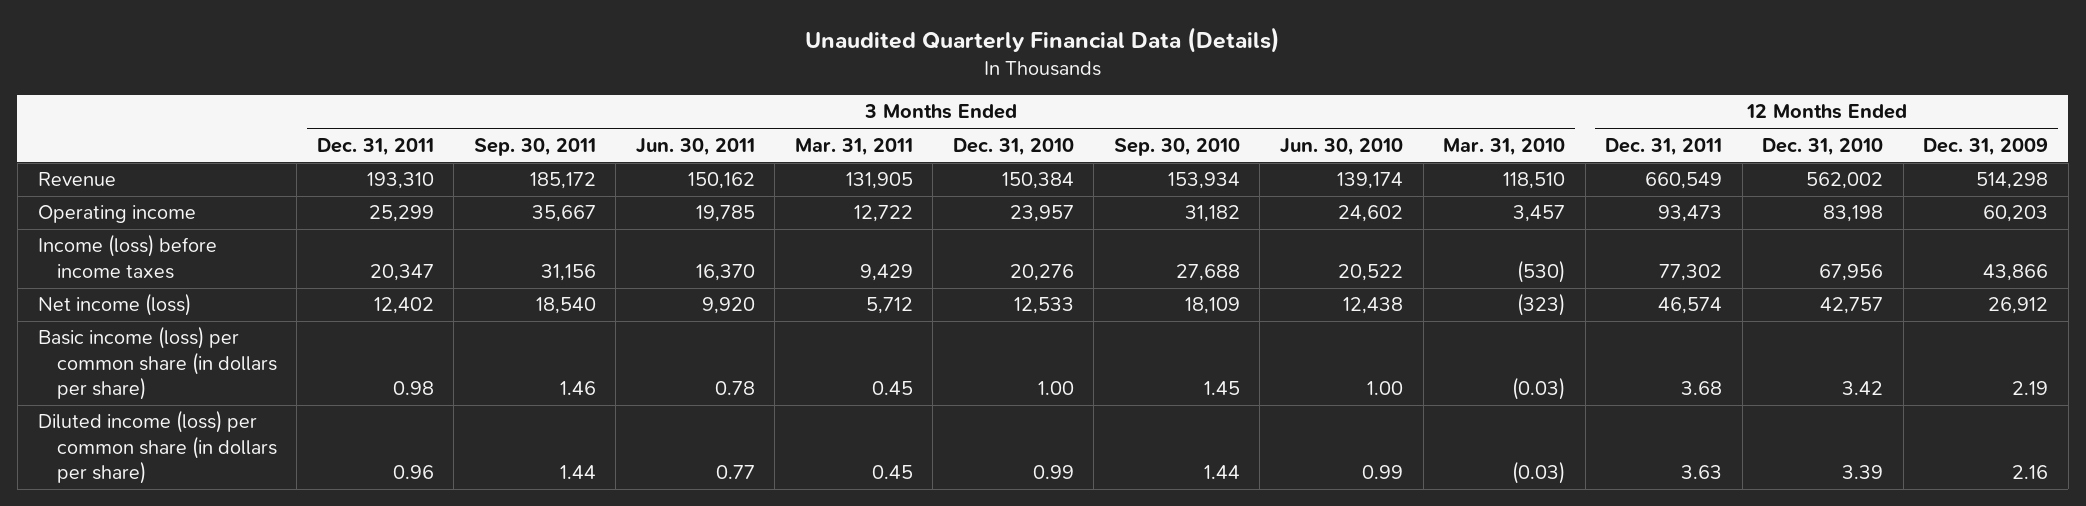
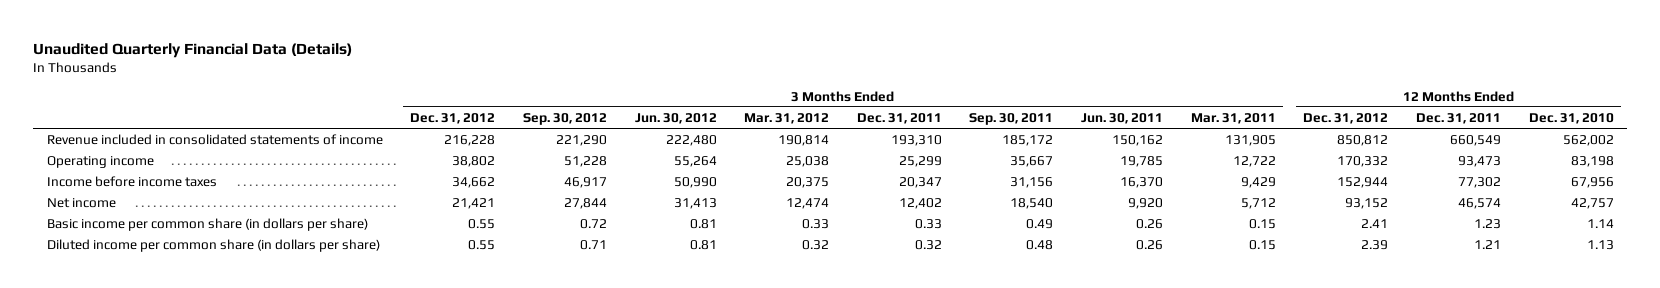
[952,137,1074,156] Dec. 31, 2010 -> none
[1113,137,1240,156] Sep. 30, 2010 -> none
[1279,137,1403,156] Jun. 30, 2010 -> none
[1443,137,1566,156] Mar. 31, 2010 -> none
[1923,137,2049,156] Dec. 31, 2009 -> none
none -> [410,113,496,125] Dec. 31, 2012
none -> [522,113,607,126] Sep. 30, 2012
none -> [634,113,717,125] Jun. 30, 2012
none -> [744,113,830,125] Mar. 31, 2012
none -> [1303,113,1389,125] Dec. 31, 2012
[37,172,116,187] Revenue -> [46,134,383,146] Revenue included in consolidated statements of income
[37,234,217,279] Income (loss) before income taxes -> [46,176,217,188] Income before income taxes
[37,293,191,317] Net income (loss) -> [46,198,116,209] Net income
[37,326,277,401] Basic income (loss) per common share (in dollars per share) -> [46,218,368,232] Basic income per common share (in dollars per share)
[392,381,434,396] 0.98 -> [914,219,942,230] 0.33
[559,381,596,396] 1.46 -> [1026,219,1054,230] 0.49
[714,381,755,396] 0.78 -> [1136,219,1164,230] 0.26
[871,381,913,396] 0.45 -> [1248,219,1276,230] 0.15
[1681,381,1723,396] 3.68 -> [1474,219,1502,230] 1.23
[1842,381,1884,396] 3.42 -> [1586,219,1614,229] 1.14
[37,410,277,485] Diluted income (loss) per common share (in dollars per share) -> [46,239,380,253] Diluted income per common share (in dollars per share)
[392,465,434,480] 0.96 -> [914,240,942,251] 0.32
[559,465,596,480] 1.44 -> [1026,240,1054,251] 0.48
[715,465,755,480] 0.77 -> [1136,240,1164,251] 0.26
[871,465,913,480] 0.45 -> [1248,240,1276,251] 0.15
[1681,465,1723,480] 3.63 -> [1474,240,1502,250] 1.21
[1842,465,1884,480] 3.39 -> [1586,240,1614,251] 1.13

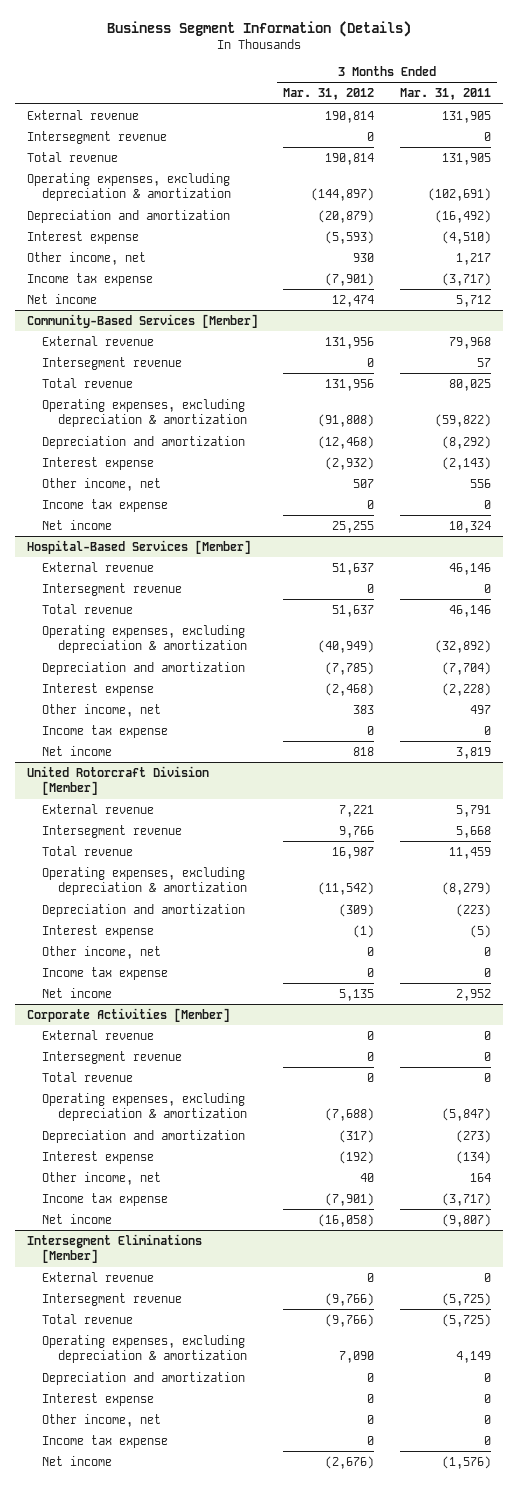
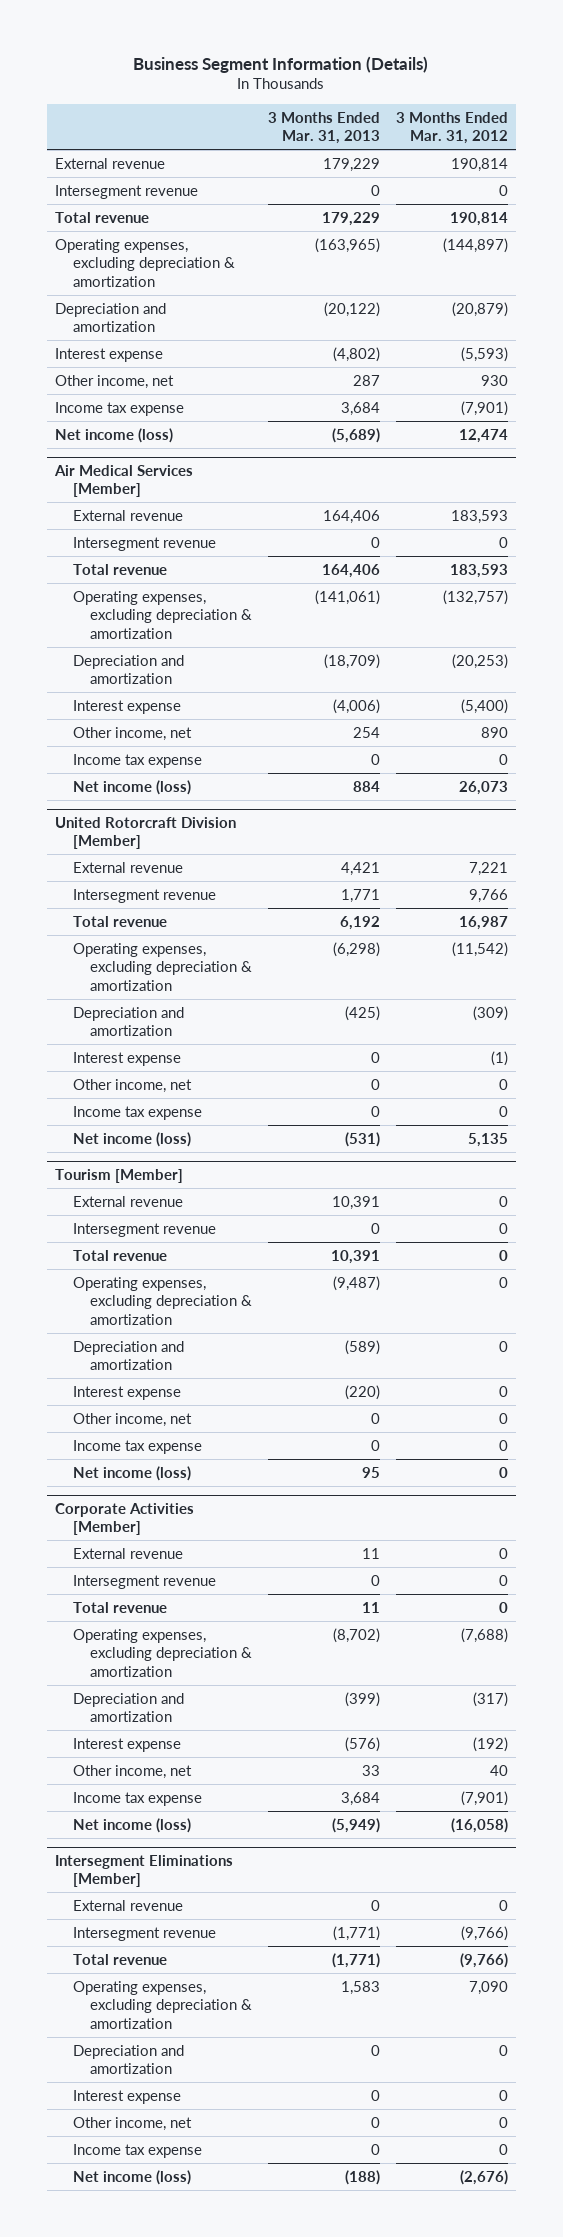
[399,88,491,101] Mar. 31, 2011 -> none
none -> [268,111,381,144] 3 Months Ended Mar. 31, 2013
[27,313,259,328] Community-Based Services [Member] -> none
[42,356,183,370] Intersegment revenue -> none
[42,377,134,388] Total revenue -> none
[42,398,247,428] Operating expenses, excluding depreciation & amortization -> none
[42,435,246,449] Depreciation and amortization -> none
[42,456,155,470] Interest expense -> none
[42,477,162,491] Other income, net -> none
[42,498,169,512] Income tax expense -> none
[42,519,113,530] Net income -> none
[27,539,252,554] Hospital-Based Services [Member] -> none
[42,561,155,572] External revenue -> none
[27,293,98,304] Net income -> [54,427,173,443] Net income (loss)
none -> [53,464,193,498] Air Medical Services [Member]
[325,336,375,349] 131,956 -> [450,509,508,524] 183,593
[332,604,375,617] 51,637 -> [449,563,508,578] 183,593
[318,640,375,654] (40,949) -> [442,589,508,605] (132,757)
[325,661,375,675] (7,785) -> [451,653,508,669] (20,253)
[325,682,375,696] (2,468) -> [460,698,508,714] (5,400)
[353,704,375,714] 383 -> [480,726,508,738] 890
[42,745,113,756] Net income -> [72,779,191,795] Net income (loss)
[353,746,375,756] 818 -> [458,780,508,795] 26,073
[42,987,113,998] Net income -> [72,1131,191,1147] Net income (loss)
none -> [54,1168,183,1183] Tourism [Member]
none -> [72,1195,183,1207] External revenue
none -> [72,1222,216,1237] Intersegment revenue
none -> [72,1249,167,1261] Total revenue
none -> [72,1276,253,1325] Operating expenses, excluding depreciation & amortization
none -> [72,1340,184,1371] Depreciation and amortization
none -> [72,1385,181,1400] Interest expense
none -> [72,1412,192,1427] Other income, net
none -> [72,1439,202,1454] Income tax expense
none -> [72,1465,191,1481] Net income (loss)
[42,1213,113,1224] Net income -> [72,1817,191,1833] Net income (loss)
[42,1455,113,1466] Net income -> [72,2169,191,2185] Net income (loss)

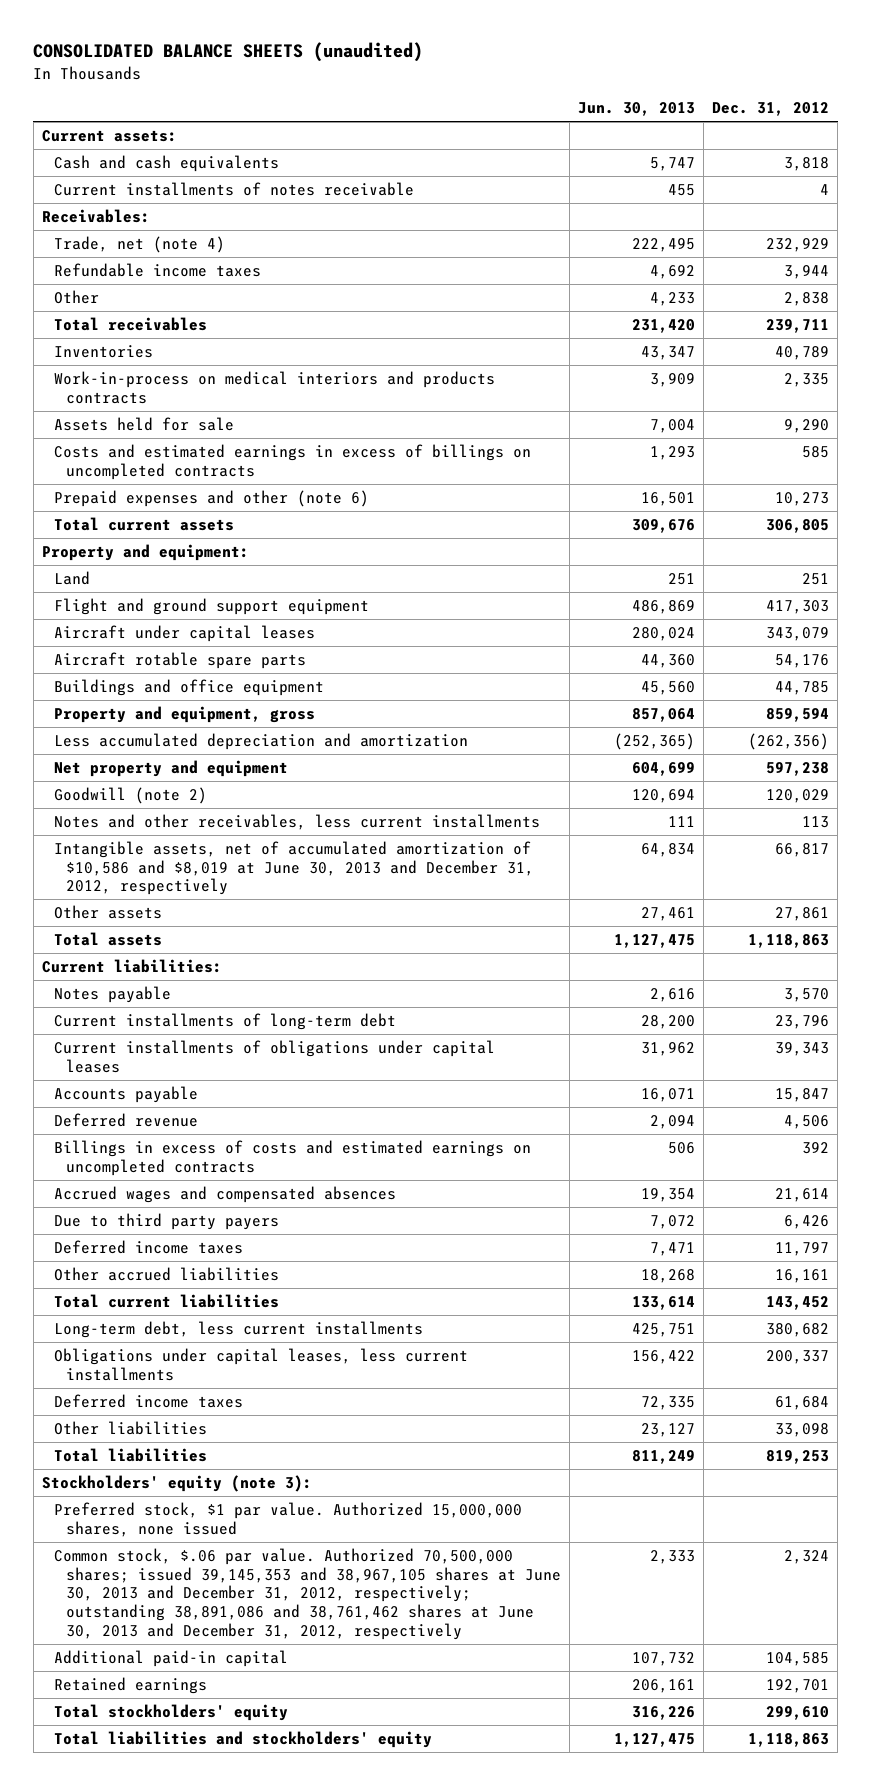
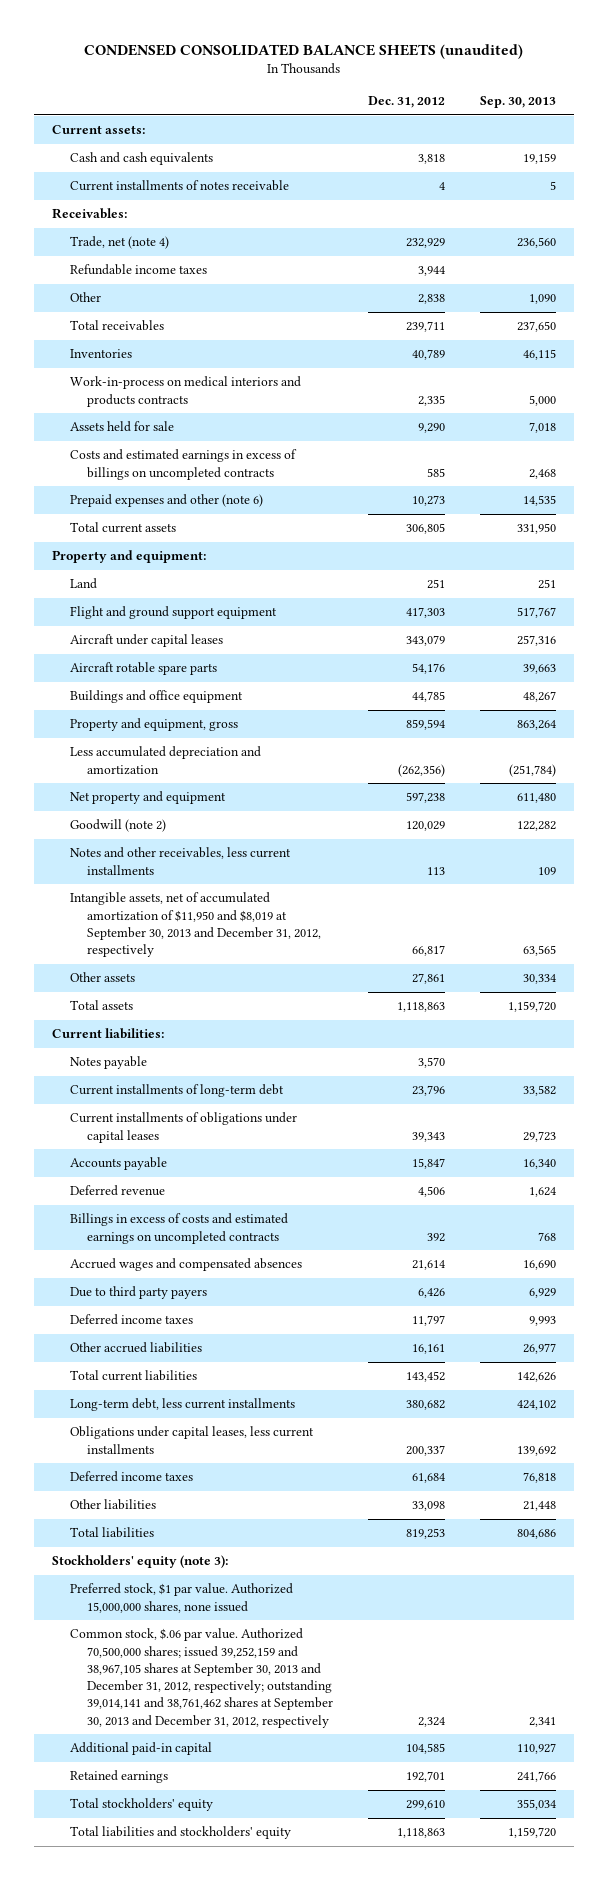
[33,42,424,63] CONSOLIDATED BALANCE SHEETS (unaudited) -> [83,44,523,60] CONDENSED CONSOLIDATED BALANCE SHEETS (unaudited)
[578,102,696,117] Jun. 30, 2013 -> none
none -> [480,96,557,109] Sep. 30, 2013
[53,840,535,896] Intangible assets, net of accumulated amortization of $10,586 and $8,019 at June 30, 2013 and December 31, 2012, respectively -> [69,892,322,958] Intangible assets, net of accumulated amortization of $11,950 and $8,019 at September 30, 2013 and December 31, 2012, respectively
[53,1547,562,1640] Common stock, $.06 par value. Authorized 70,500,000 shares; issued 39,145,353 and 38,967,105 shares at June 30, 2013 and December 31, 2012, respectively; outstanding 38,891,086 and 38,761,462 shares at June 30, 2013 and December 31, 2012, respectively -> [69,1628,334,1728] Common stock, $.06 par value. Authorized 70,500,000 shares; issued 39,252,159 and 38,967,105 shares at September 30, 2013 and December 31, 2012, respectively; outstanding 39,014,141 and 38,761,462 shares at September 30, 2013 and December 31, 2012, respectively

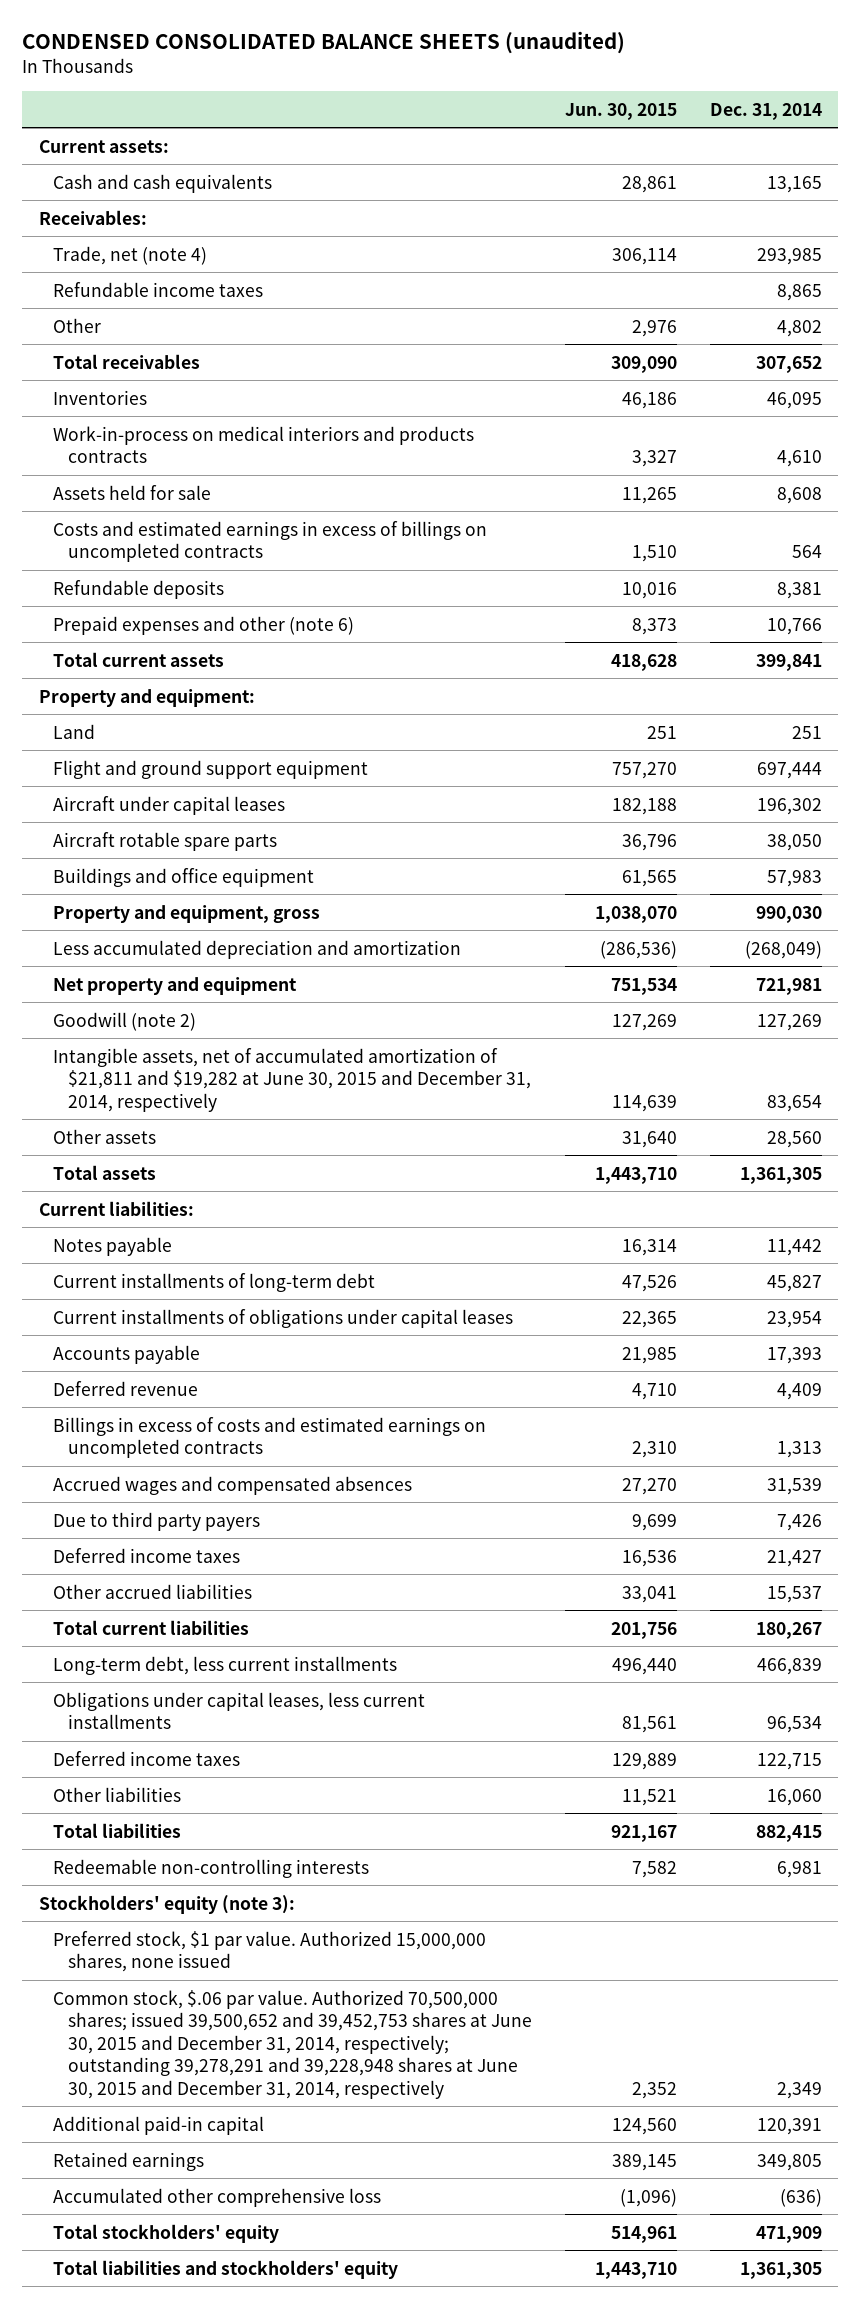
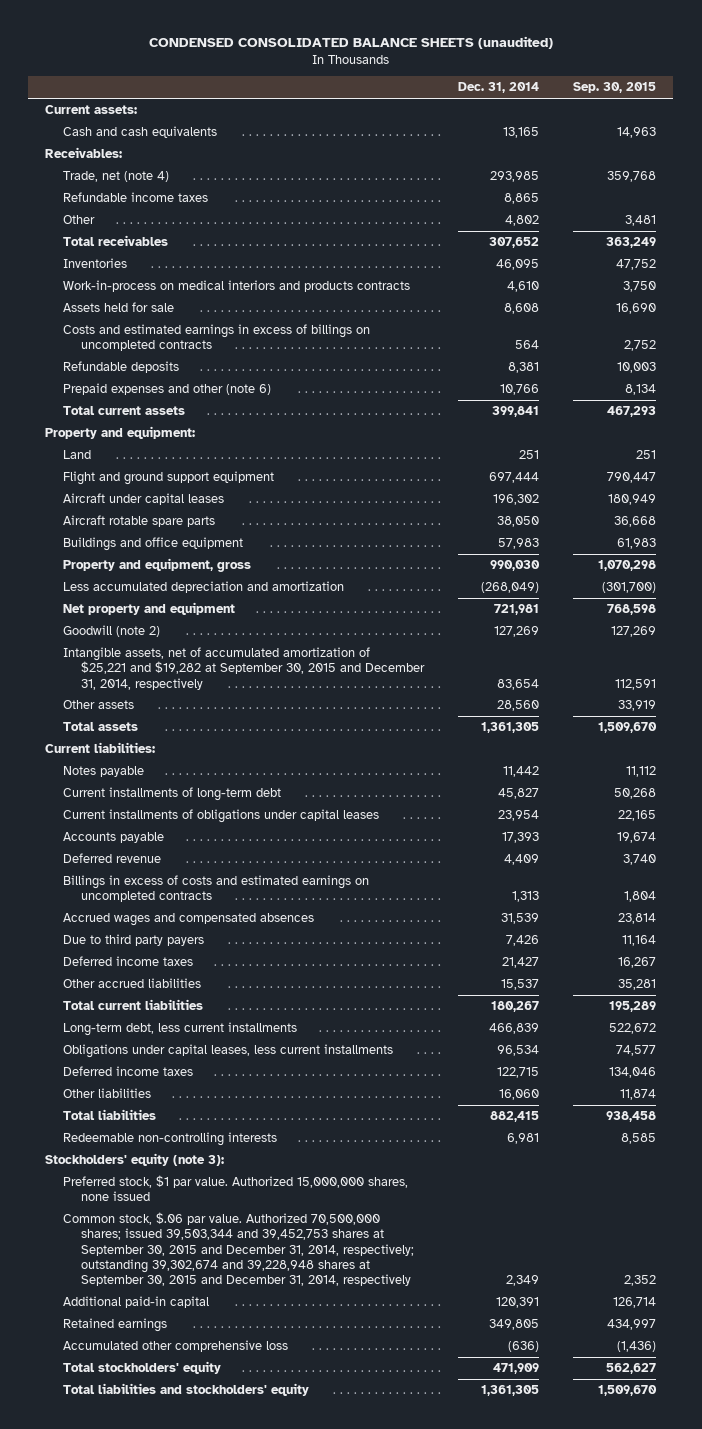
[564,102,677,120] Jun. 30, 2015 -> none
none -> [573,82,657,94] Sep. 30, 2015
[53,1047,531,1112] Intangible assets, net of accumulated amortization of $21,811 and $19,282 at June 30, 2015 and December 31, 2014, respectively -> [63,647,426,690] Intangible assets, net of accumulated amortization of $25,221 and $19,282 at September 30, 2015 and December 31, 2014, respectively
[53,1989,532,2099] Common stock, $.06 par value. Authorized 70,500,000 shares; issued 39,500,652 and 39,452,753 shares at June 30, 2015 and December 31, 2014, respectively; outstanding 39,278,291 and 39,228,948 shares at June 30, 2015 and December 31, 2014, respectively -> [63,1212,415,1287] Common stock, $.06 par value. Authorized 70,500,000 shares; issued 39,503,344 and 39,452,753 shares at September 30, 2015 and December 31, 2014, respectively; outstanding 39,302,674 and 39,228,948 shares at September 30, 2015 and December 31, 2014, respectively

